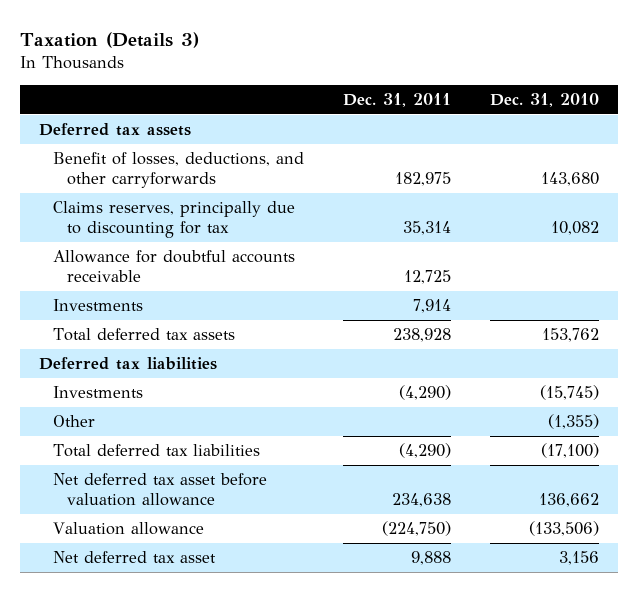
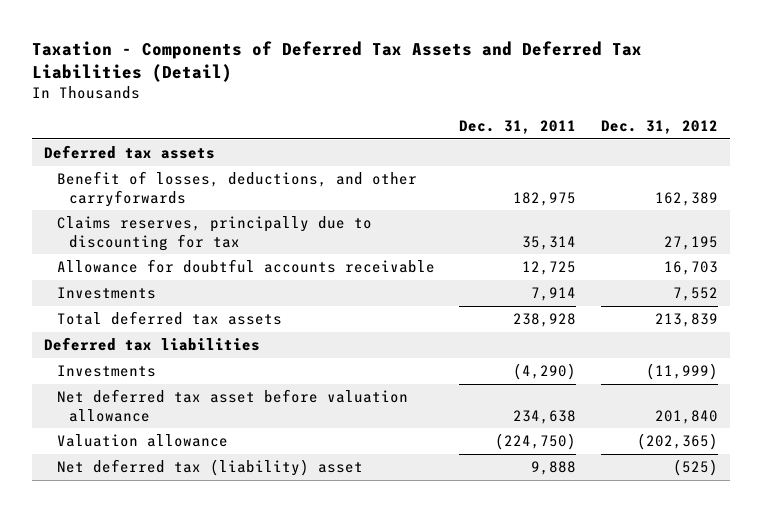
[19,31,199,48] Taxation (Details 3) -> [31,40,642,82] Taxation - Components of Deferred Tax Assets and Deferred Tax Liabilities (Detail)
[489,93,599,108] Dec. 31, 2010 -> none
none -> [600,120,718,135] Dec. 31, 2012
[53,415,96,428] Other -> none
[53,444,261,458] Total deferred tax liabilities -> none
[53,551,217,564] Net deferred tax asset -> [56,459,363,477] Net deferred tax (liability) asset

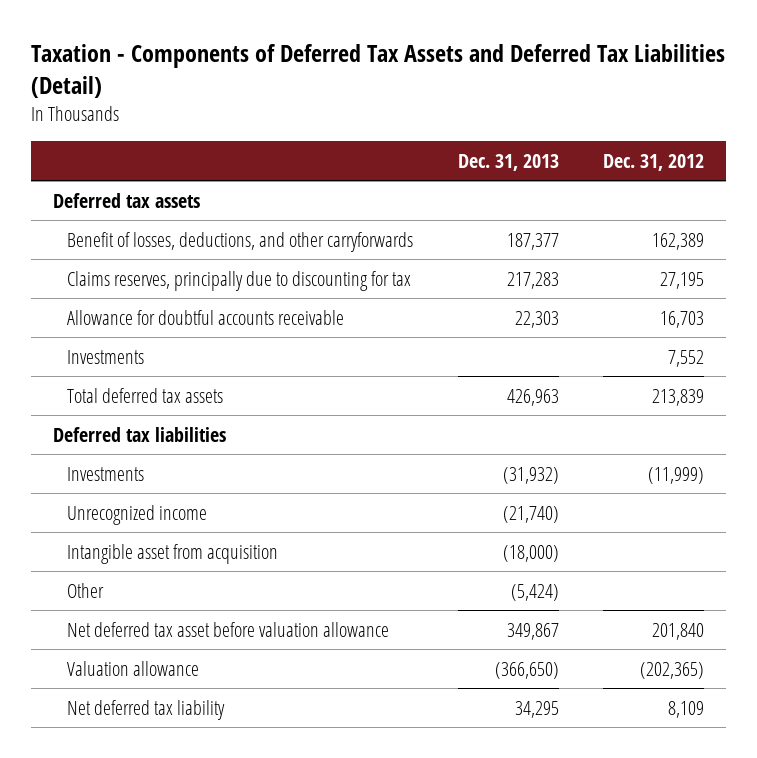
[459,120,577,135] Dec. 31, 2011 -> none
none -> [457,153,559,171] Dec. 31, 2013
none -> [67,504,208,525] Unrecognized income
none -> [67,543,279,564] Intangible asset from acquisition
none -> [67,582,105,598] Other
[56,459,363,477] Net deferred tax (liability) asset -> [67,699,226,720] Net deferred tax liability
[672,459,718,477] (525) -> [667,700,704,718] 8,109

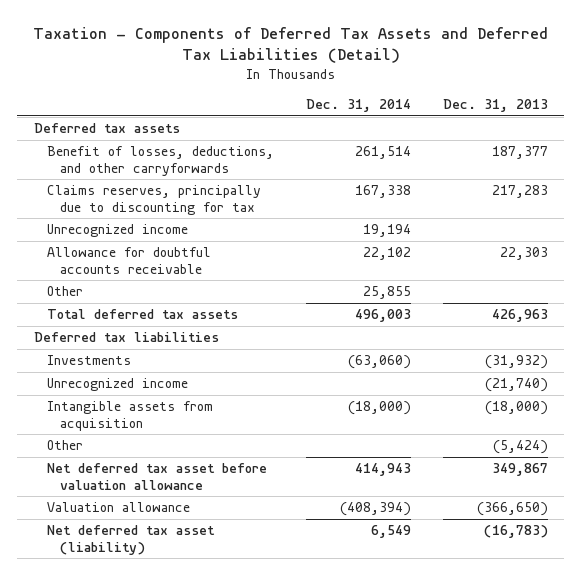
[602,153,704,171] Dec. 31, 2012 -> none
none -> [305,99,411,113] Dec. 31, 2014
none -> [46,224,188,238] Unrecognized income
[67,349,145,364] Investments -> none
none -> [46,286,83,297] Other
[67,543,279,564] Intangible asset from acquisition -> [46,401,213,431] Intangible assets from acquisition
[67,699,226,720] Net deferred tax liability -> [46,525,215,555] Net deferred tax asset (liability)
[514,700,559,718] 34,295 -> [483,525,548,539] (16,783)

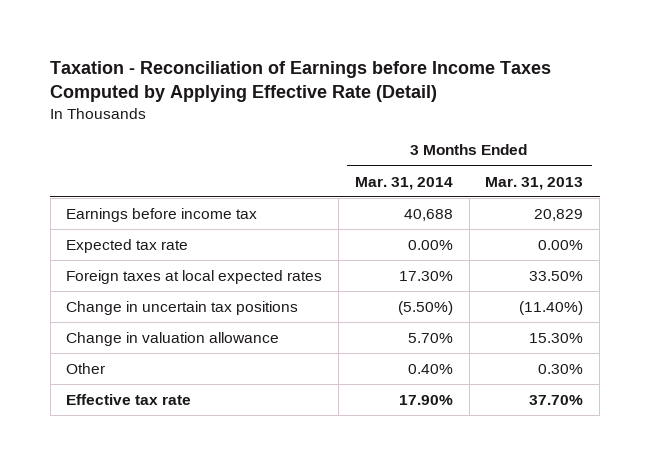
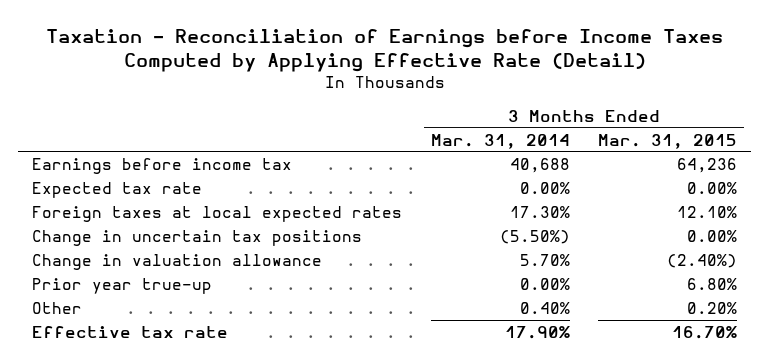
[485,176,584,190] Mar. 31, 2013 -> none
none -> [597,133,737,149] Mar. 31, 2015
none -> [32,277,213,294] Prior year true-up

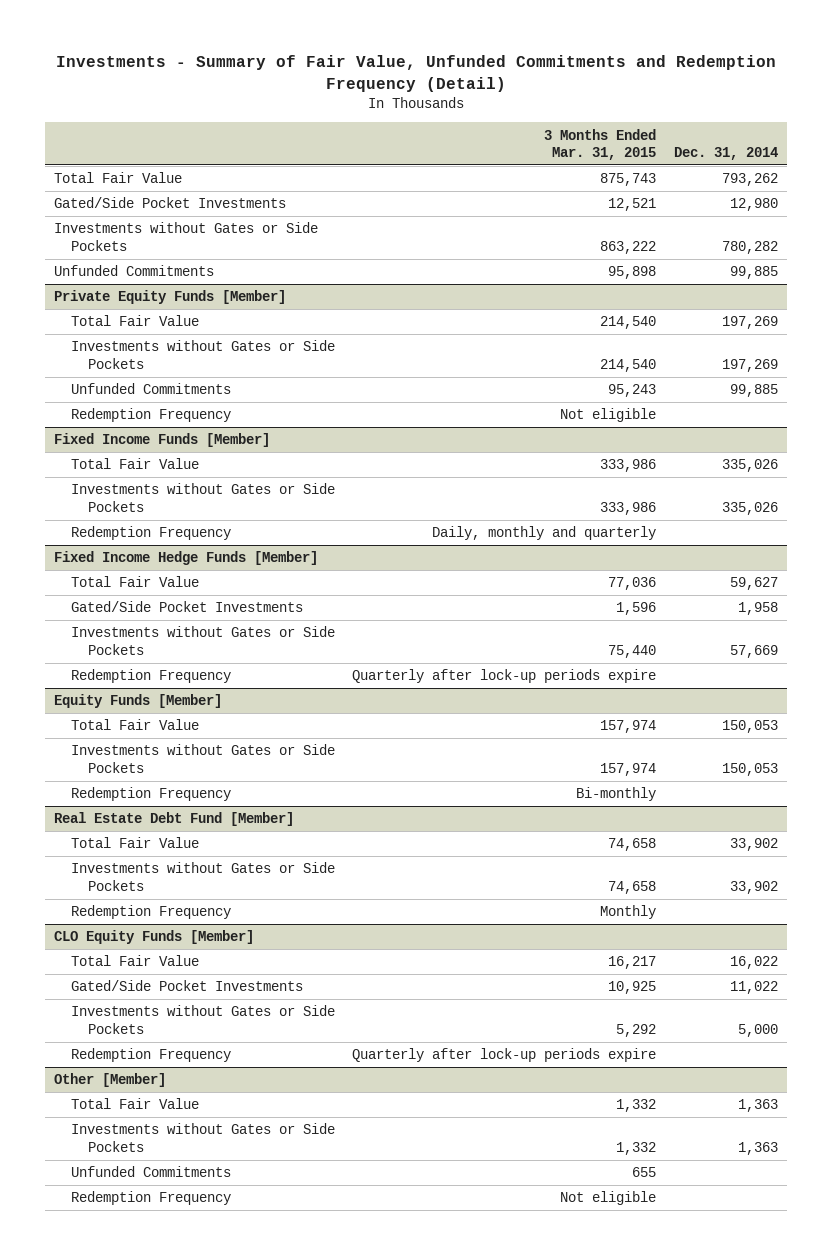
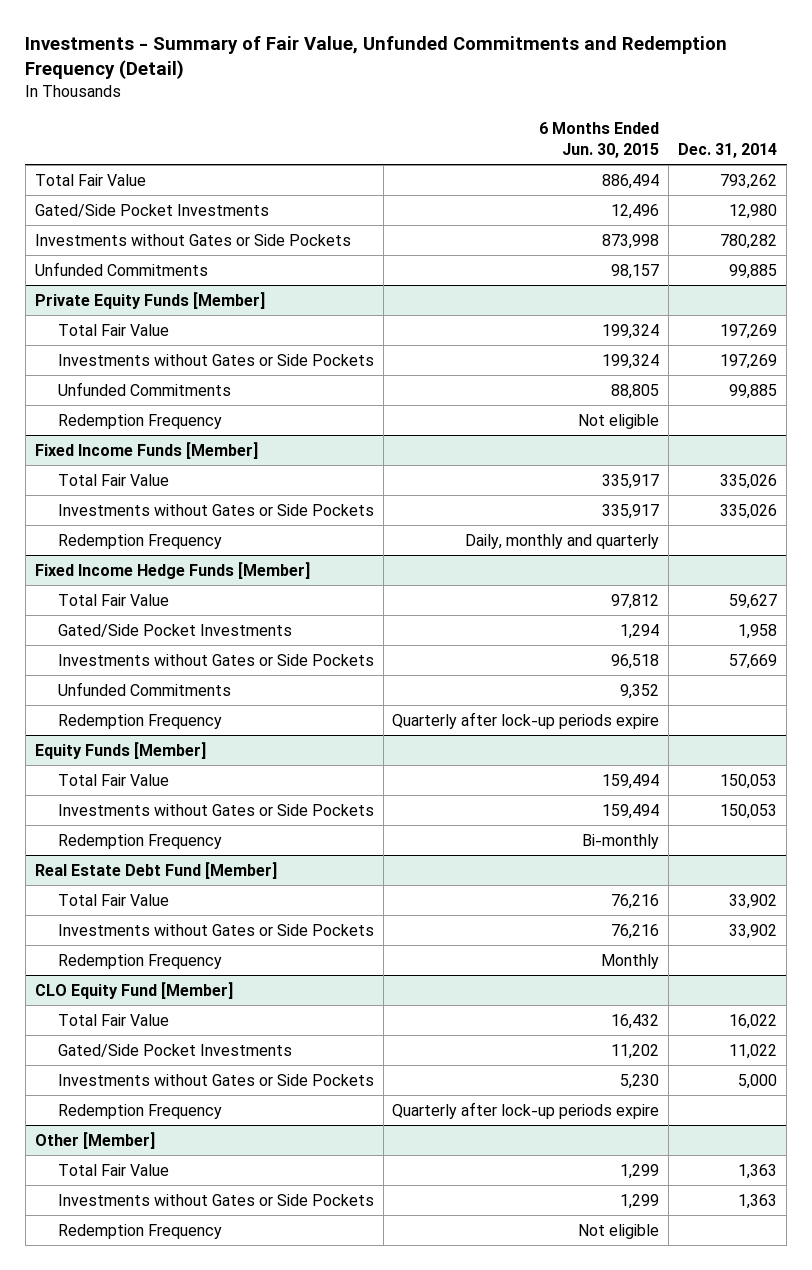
[544,128,657,161] 3 Months Ended Mar. 31, 2015 -> none
none -> [539,122,660,158] 6 Months Ended Jun. 30, 2015
none -> [57,681,231,696] Unfunded Commitments
[54,930,255,945] CLO Equity Funds [Member] -> [34,981,233,999] CLO Equity Fund [Member]
[70,1166,231,1178] Unfunded Commitments -> none

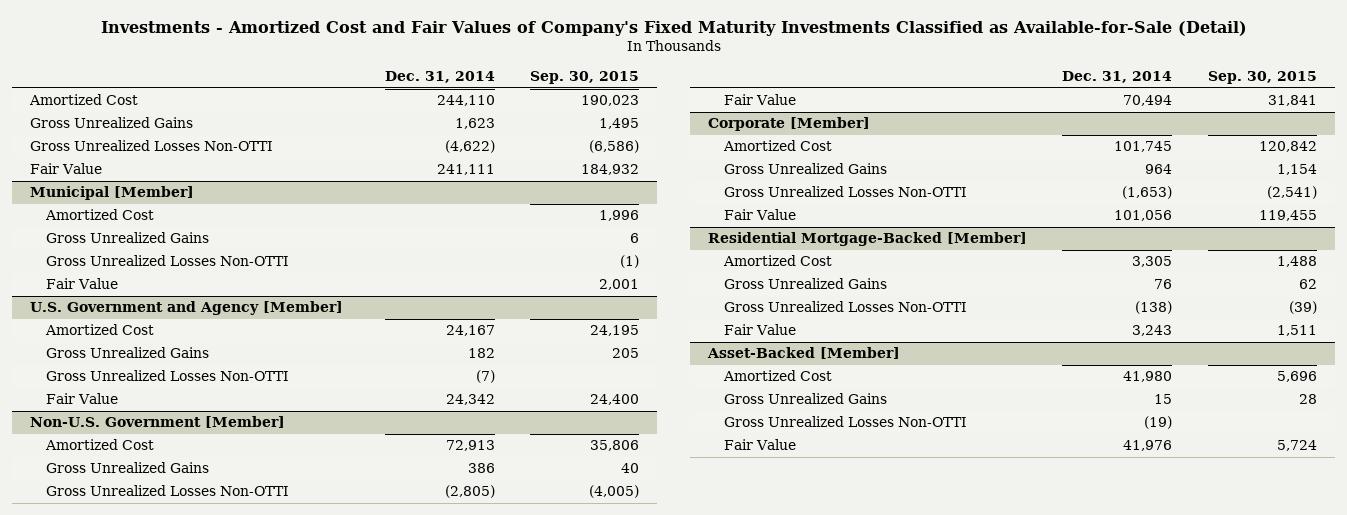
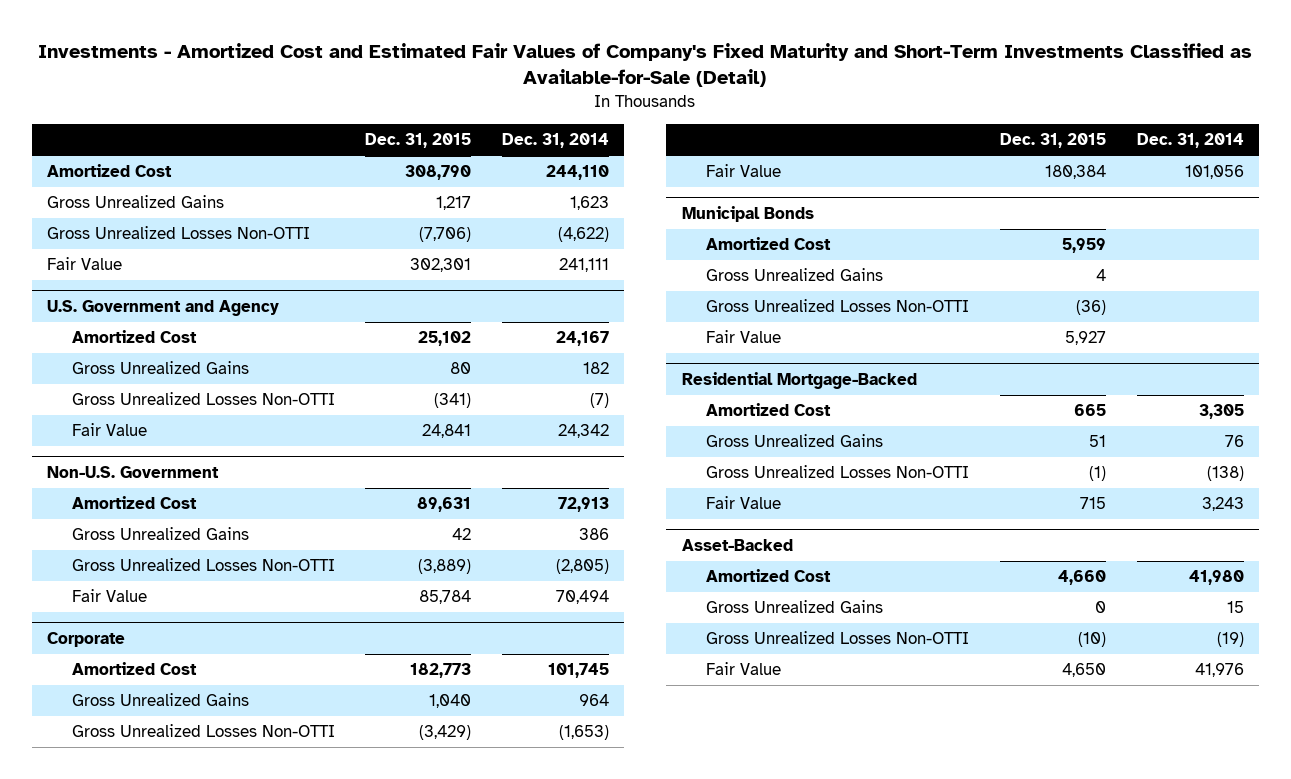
[100,21,1247,37] Investments - Amortized Cost and Fair Values of Company's Fixed Maturity Investments Classified as Available-for-Sale (Detail) -> [38,43,1253,88] Investments - Amortized Cost and Estimated Fair Values of Company's Fixed Maturity and Short-Term Investments Classified as Available-for-Sale (Detail)
[530,70,640,84] Sep. 30, 2015 -> none
none -> [365,133,472,149] Dec. 31, 2015
[30,186,195,201] Municipal [Member] -> none
[45,209,155,221] Amortized Cost -> none
[46,232,210,244] Gross Unrealized Gains -> none
[46,255,290,267] Gross Unrealized Losses Non-OTTI -> none
[46,278,119,290] Fair Value -> none
[30,301,344,316] U.S. Government and Agency [Member] -> [47,299,280,316] U.S. Government and Agency
[30,416,286,429] Non-U.S. Government [Member] -> [47,465,220,478] Non-U.S. Government
[707,117,870,132] Corporate [Member] -> [47,631,126,647] Corporate
none -> [681,205,814,222] Municipal Bonds
none -> [705,237,831,251] Amortized Cost
none -> [705,268,883,282] Gross Unrealized Gains
none -> [705,299,969,313] Gross Unrealized Losses Non-OTTI
none -> [705,330,781,344] Fair Value
[707,232,1027,247] Residential Mortgage-Backed [Member] -> [681,371,917,389] Residential Mortgage-Backed
[706,347,900,360] Asset-Backed [Member] -> [681,538,793,551] Asset-Backed

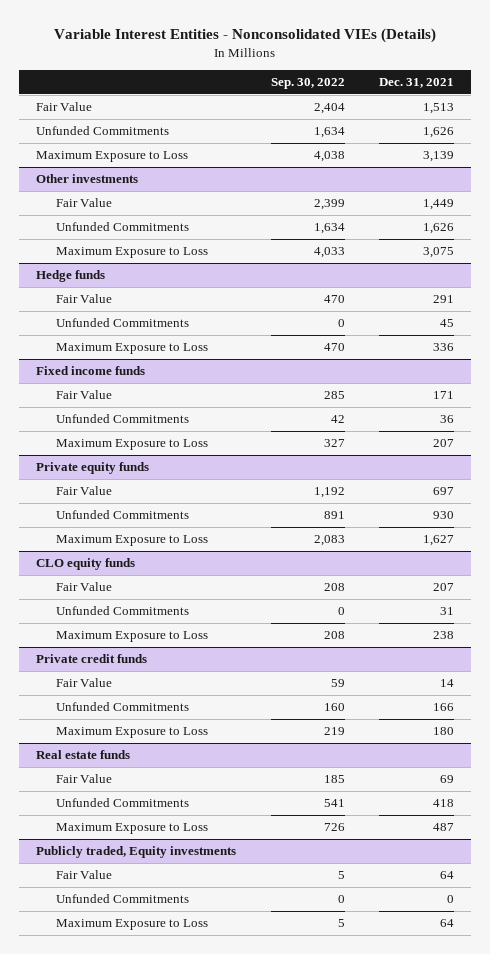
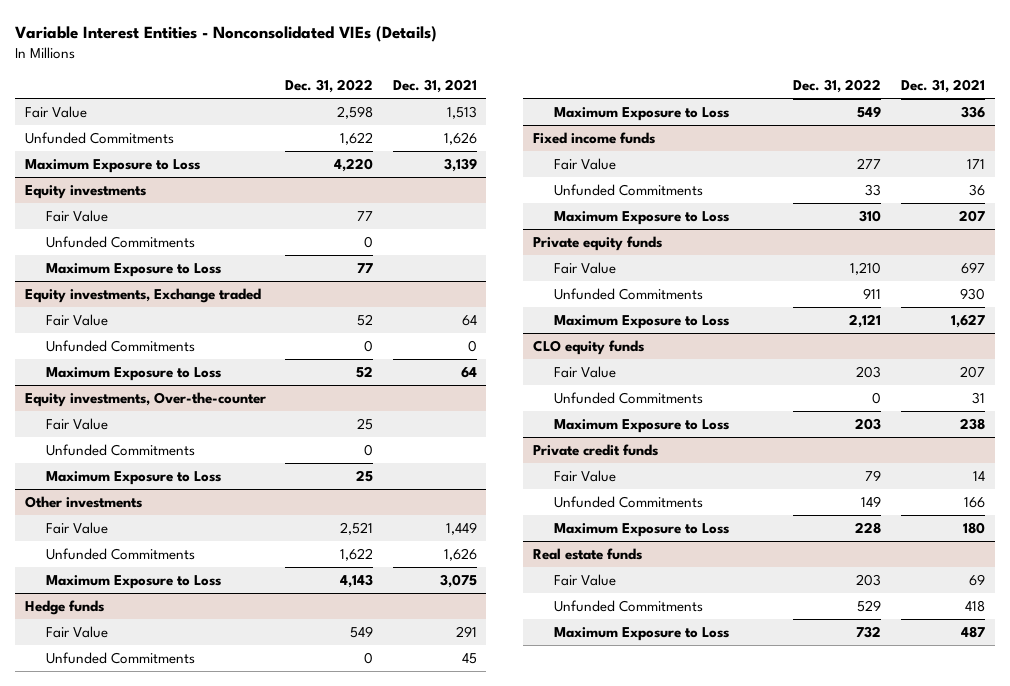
[270,77,345,89] Sep. 30, 2022 -> none
none -> [285,79,374,94] Dec. 31, 2022
none -> [24,184,146,199] Equity investments
none -> [45,209,108,222] Fair Value
none -> [45,235,195,248] Unfunded Commitments
none -> [45,262,221,277] Maximum Exposure to Loss
none -> [24,287,261,303] Equity investments, Exchange traded
none -> [45,313,108,326] Fair Value
none -> [45,339,195,352] Unfunded Commitments
none -> [45,366,221,381] Maximum Exposure to Loss
none -> [24,391,266,407] Equity investments, Over-the-counter
none -> [45,417,108,430] Fair Value
none -> [45,443,195,456] Unfunded Commitments
none -> [45,470,221,485] Maximum Exposure to Loss
[35,846,236,859] Publicly traded, Equity investments -> none
[56,870,113,880] Fair Value -> none
[56,894,190,904] Unfunded Commitments -> none
[56,919,209,931] Maximum Exposure to Loss -> none

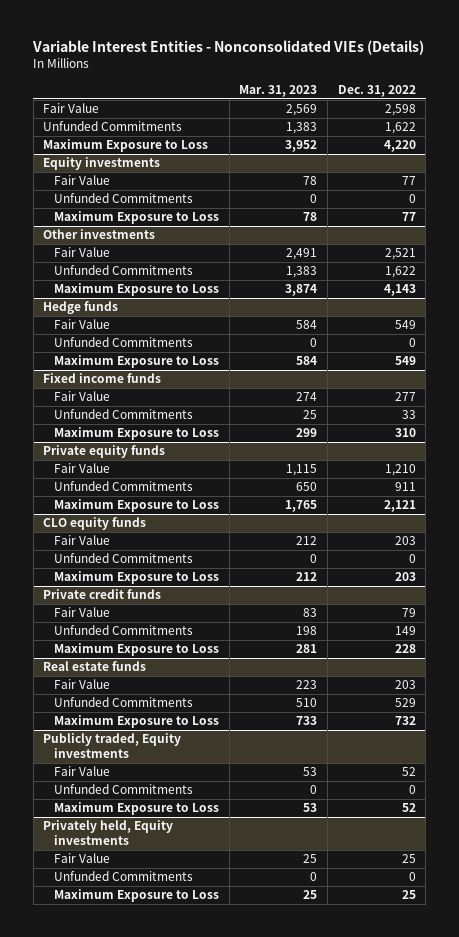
[392,79,477,94] Dec. 31, 2021 -> none
none -> [239,84,318,97] Mar. 31, 2023
[24,287,261,303] Equity investments, Exchange traded -> none
[45,313,108,326] Fair Value -> none
[45,339,195,352] Unfunded Commitments -> none
[45,366,221,381] Maximum Exposure to Loss -> none
[24,391,266,407] Equity investments, Over-the-counter -> none
[45,417,108,430] Fair Value -> none
[45,443,195,456] Unfunded Commitments -> none
[45,470,221,485] Maximum Exposure to Loss -> none
none -> [43,733,182,758] Publicly traded, Equity investments
none -> [54,766,111,777] Fair Value
none -> [54,784,194,795] Unfunded Commitments
none -> [54,802,220,816] Maximum Exposure to Loss
none -> [43,820,174,845] Privately held, Equity investments
none -> [54,853,111,864] Fair Value
none -> [54,871,194,882] Unfunded Commitments
none -> [54,889,220,903] Maximum Exposure to Loss

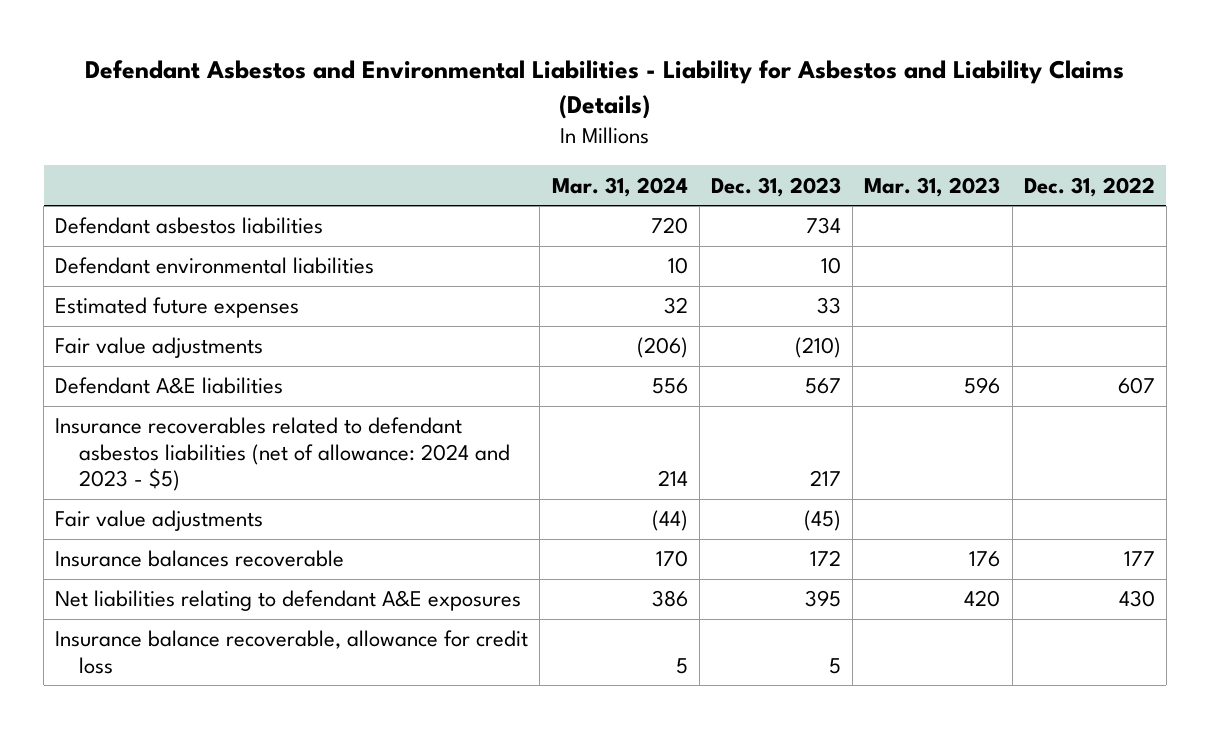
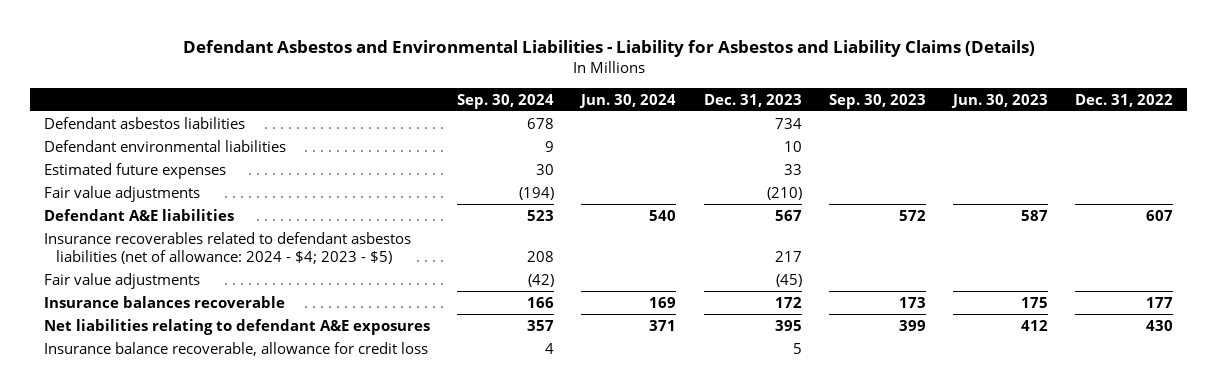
[551,176,688,197] Mar. 31, 2024 -> none
[864,176,1001,197] Mar. 31, 2023 -> none
none -> [457,93,555,109] Sep. 30, 2024
none -> [579,93,677,108] Jun. 30, 2024
none -> [828,93,926,109] Sep. 30, 2023
none -> [951,93,1049,108] Jun. 30, 2023
[55,417,511,492] Insurance recoverables related to defendant asbestos liabilities (net of allowance: 2024 and 2023 - $5) -> [43,231,411,265] Insurance recoverables related to defendant asbestos liabilities (net of allowance: 2024 - $4; 2023 - $5)

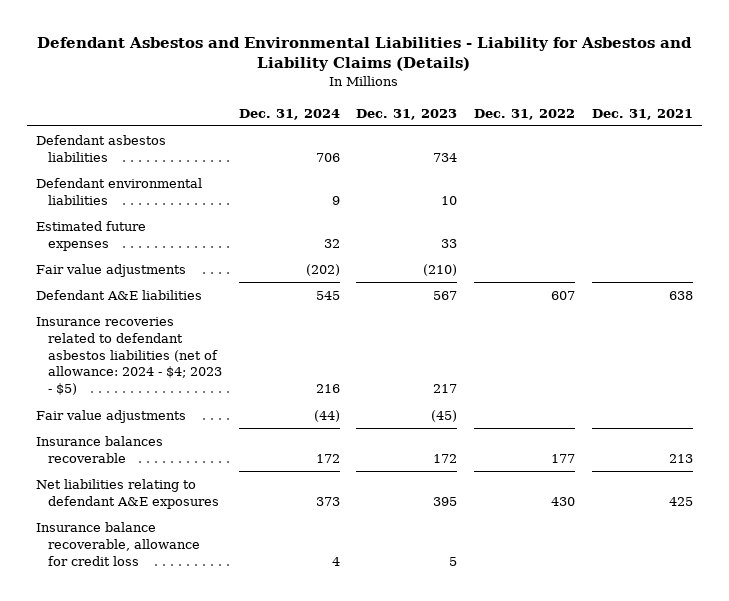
[457,93,555,109] Sep. 30, 2024 -> none
[579,93,677,108] Jun. 30, 2024 -> none
[828,93,926,109] Sep. 30, 2023 -> none
[951,93,1049,108] Jun. 30, 2023 -> none
none -> [238,108,340,120] Dec. 31, 2024
none -> [592,108,694,120] Dec. 31, 2021
[43,231,411,265] Insurance recoverables related to defendant asbestos liabilities (net of allowance: 2024 - $4; 2023 - $5) -> [35,316,222,396] Insurance recoveries related to defendant asbestos liabilities (net of allowance: 2024 - $4; 2023 - $5)

